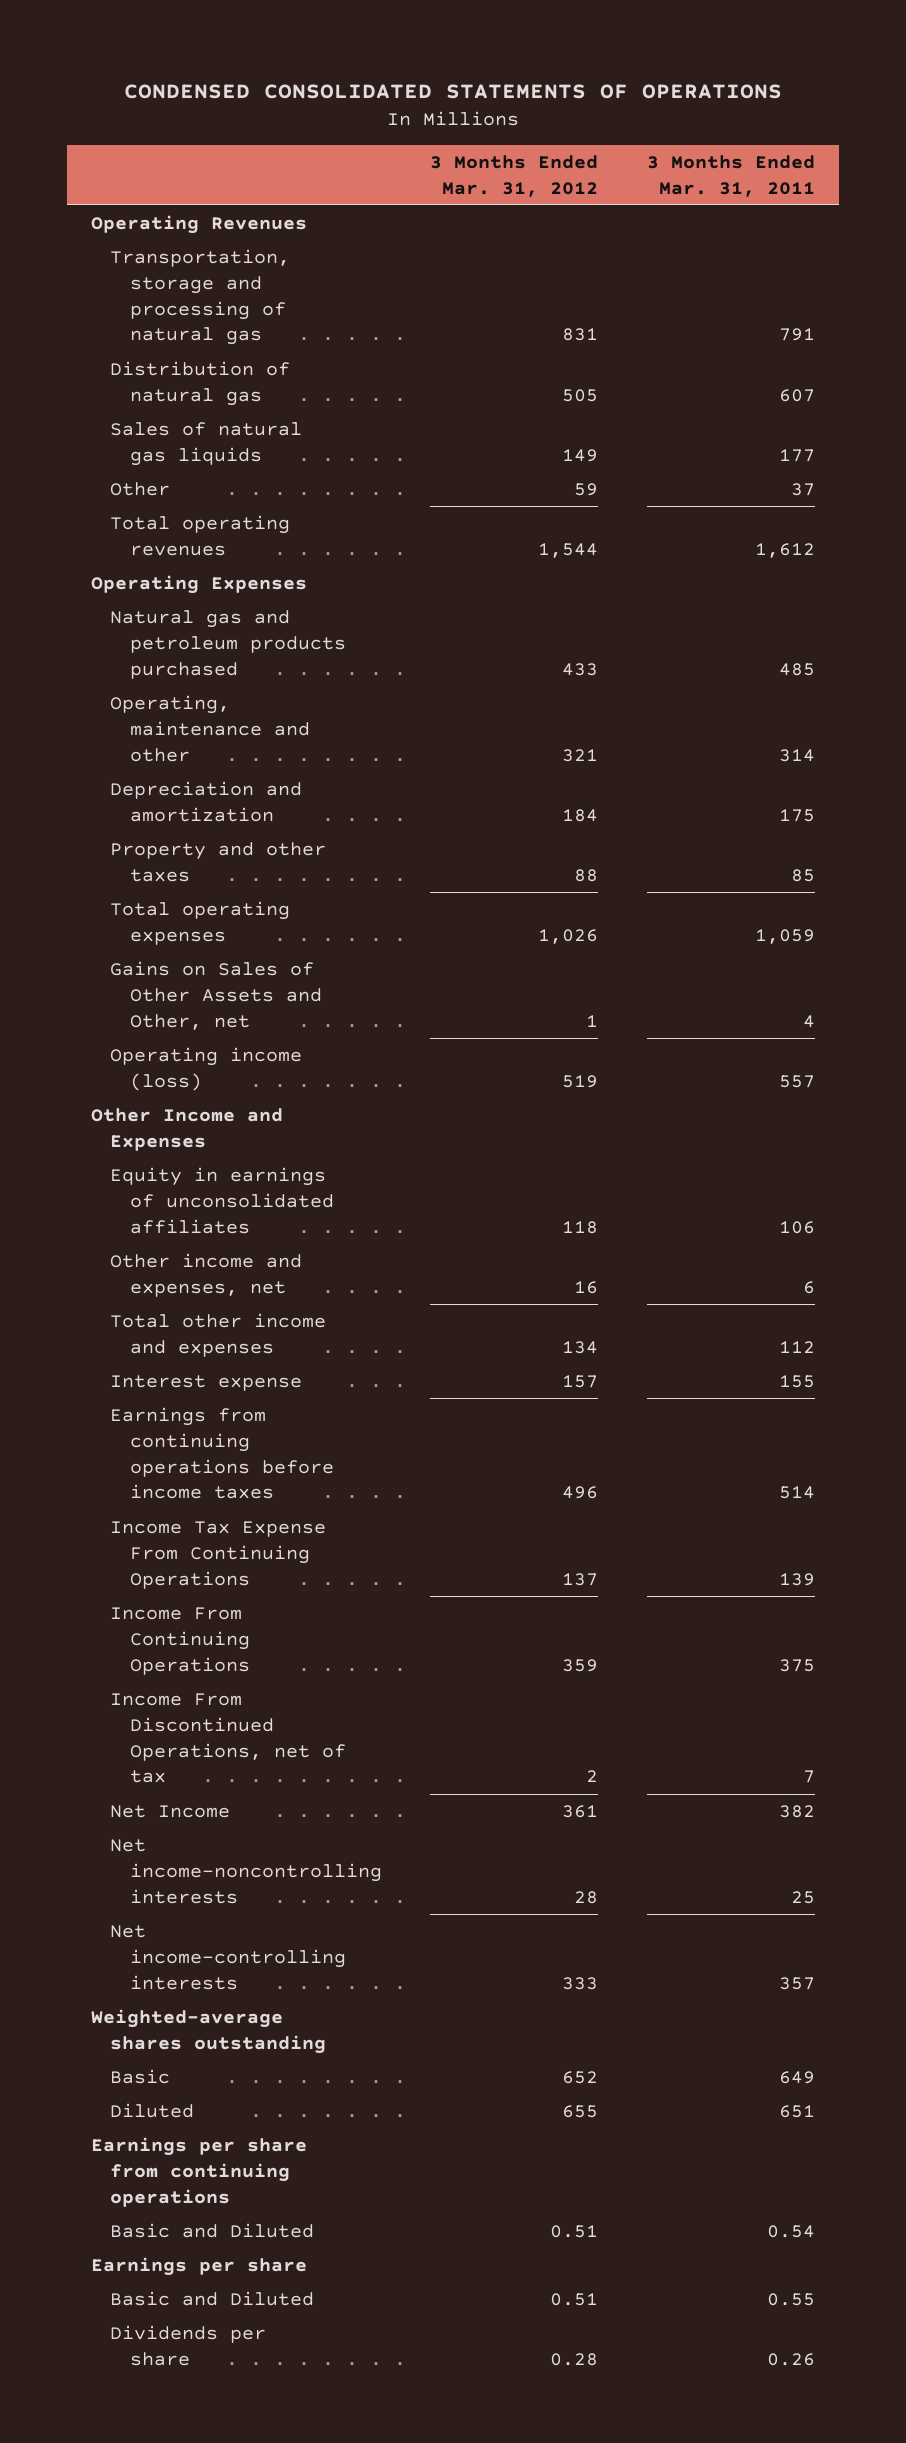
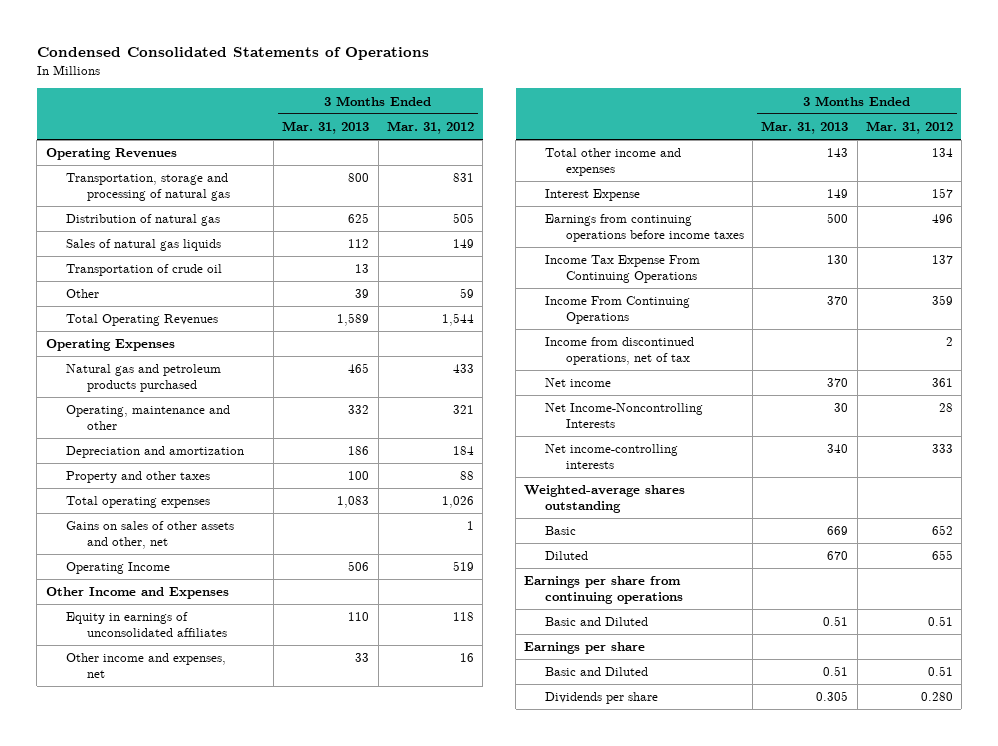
[124,83,783,99] CONDENSED CONSOLIDATED STATEMENTS OF OPERATIONS -> [36,47,429,61] Condensed Consolidated Statements of Operations
[647,154,816,197] 3 Months Ended Mar. 31, 2011 -> none
none -> [282,121,370,135] Mar. 31, 2013
none -> [66,264,223,277] Transportation of crude oil
[110,515,291,556] Total operating revenues -> [66,314,219,327] Total Operating Revenues
[110,961,322,1030] Gains on Sales of Other Assets and Other, net -> [66,521,235,549] Gains on sales of other assets and other, net
[110,1047,303,1091] Operating income (loss) -> [66,562,171,575] Operating Income
[110,1375,303,1392] Interest expense -> [545,189,641,202] Interest Expense
[110,1693,346,1784] Income From Discontinued Operations, net of tax -> [545,337,695,365] Income from discontinued operations, net of tax
[110,1805,231,1819] Net Income -> [545,378,612,388] Net income
[110,1839,382,1904] Net income-noncontrolling interests -> [545,403,704,428] Net Income-Noncontrolling Interests
[550,2352,599,2366] 0.28 -> [920,692,953,702] 0.280

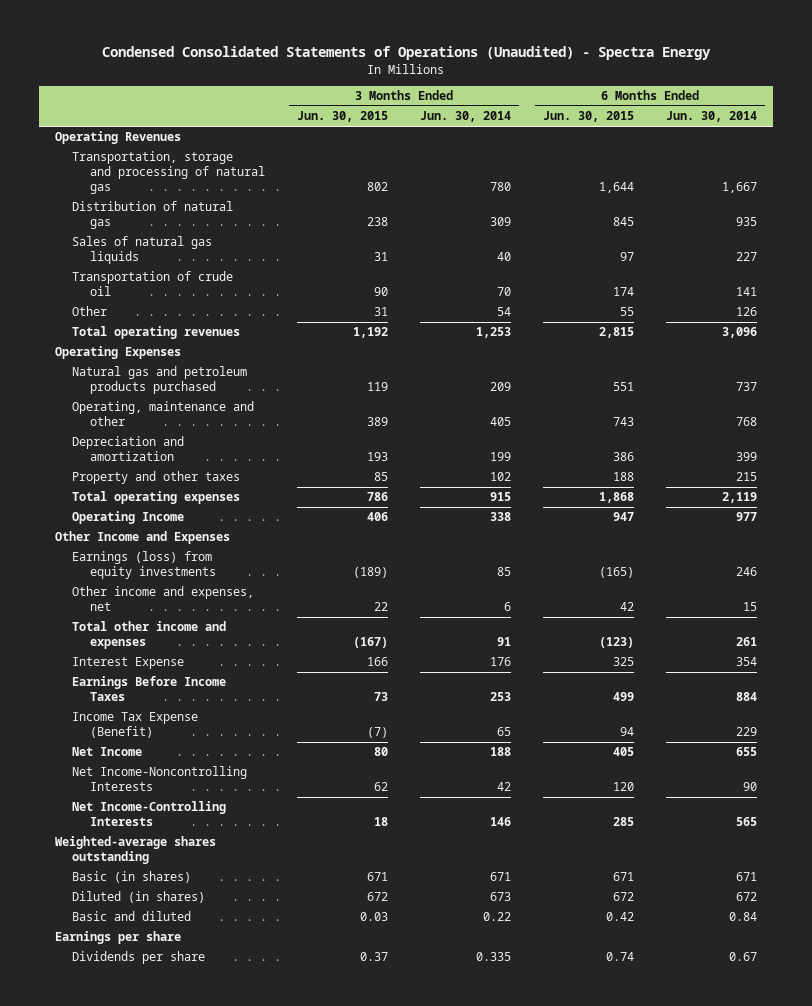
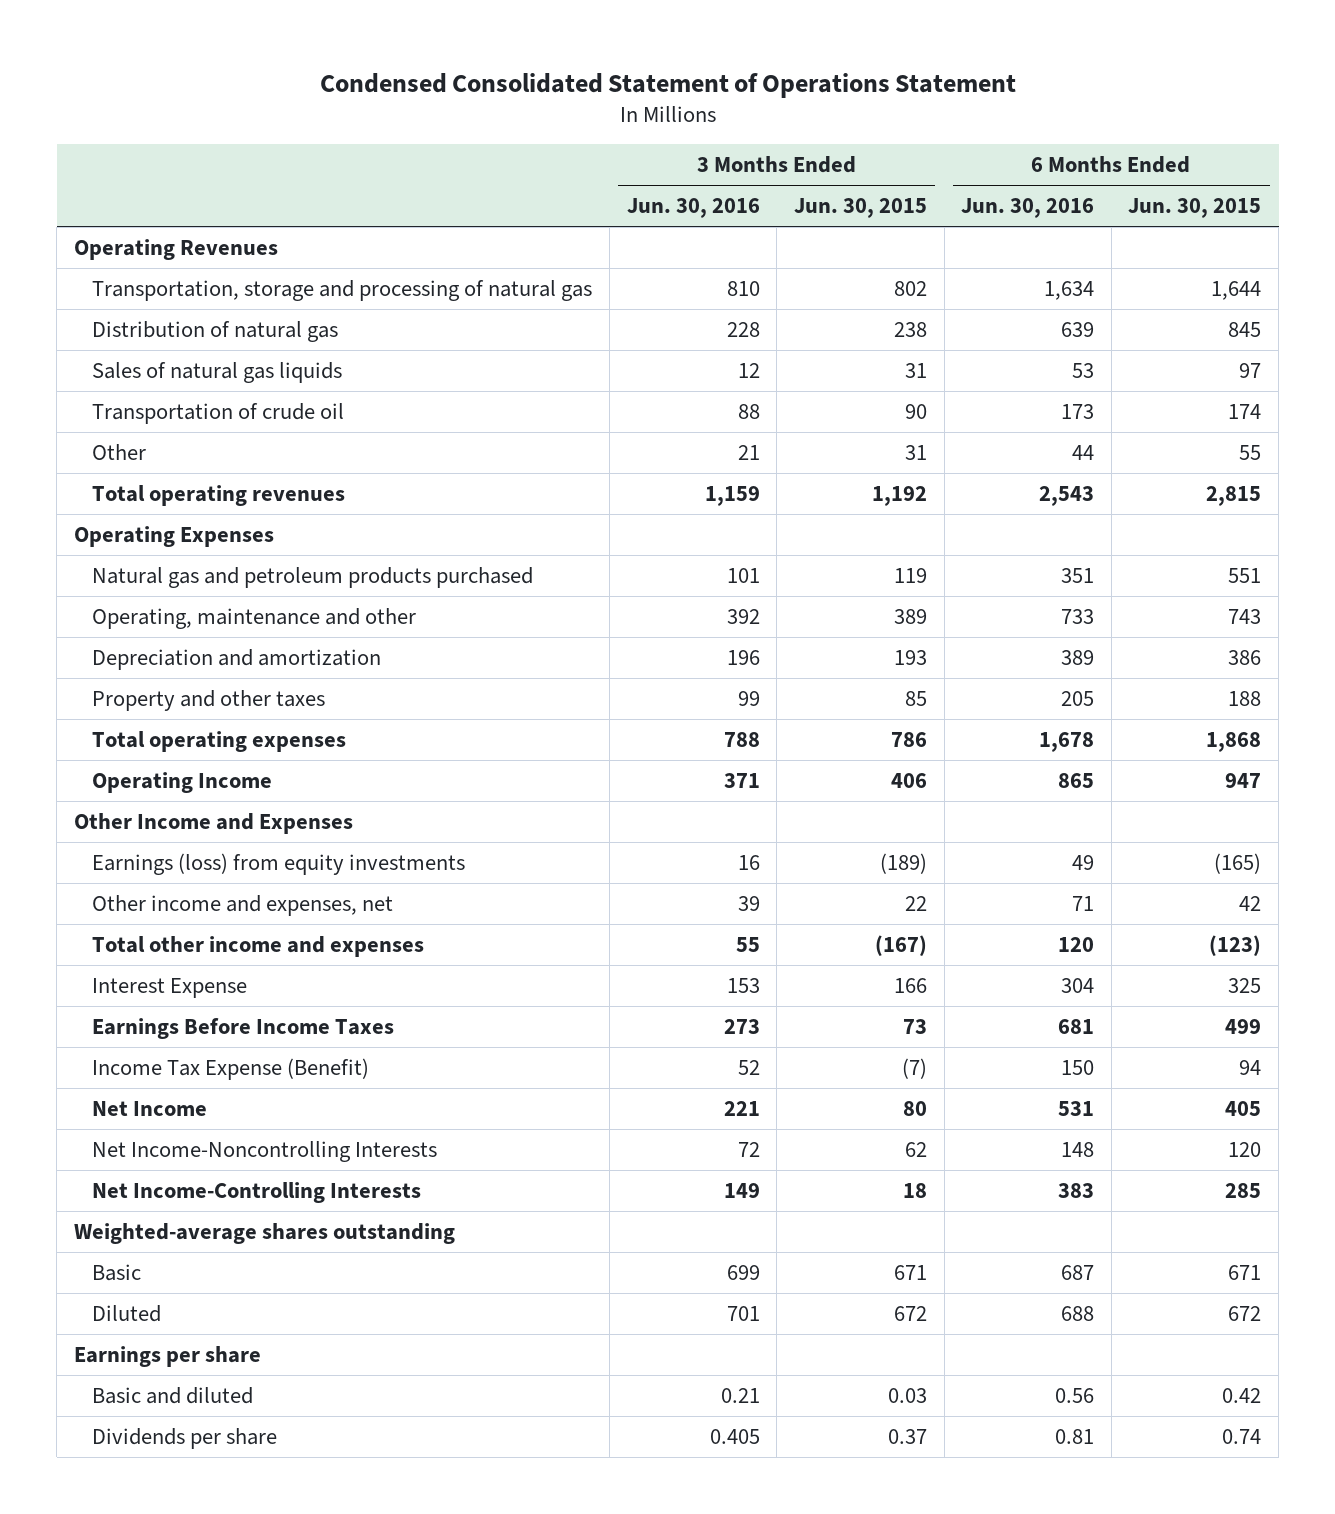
[101,46,711,61] Condensed Consolidated Statements of Operations (Unaudited) - Spectra Energy -> [319,72,1016,98] Condensed Consolidated Statement of Operations Statement
[419,111,511,123] Jun. 30, 2014 -> none
[665,111,757,123] Jun. 30, 2014 -> none
none -> [626,198,760,219] Jun. 30, 2016
none -> [961,198,1095,219] Jun. 30, 2016
[72,871,192,884] Basic (in shares) -> [92,1263,142,1281] Basic
[72,891,206,904] Diluted (in shares) -> [92,1304,162,1322] Diluted
[72,911,192,922] Basic and diluted -> [92,1386,254,1404] Basic and diluted

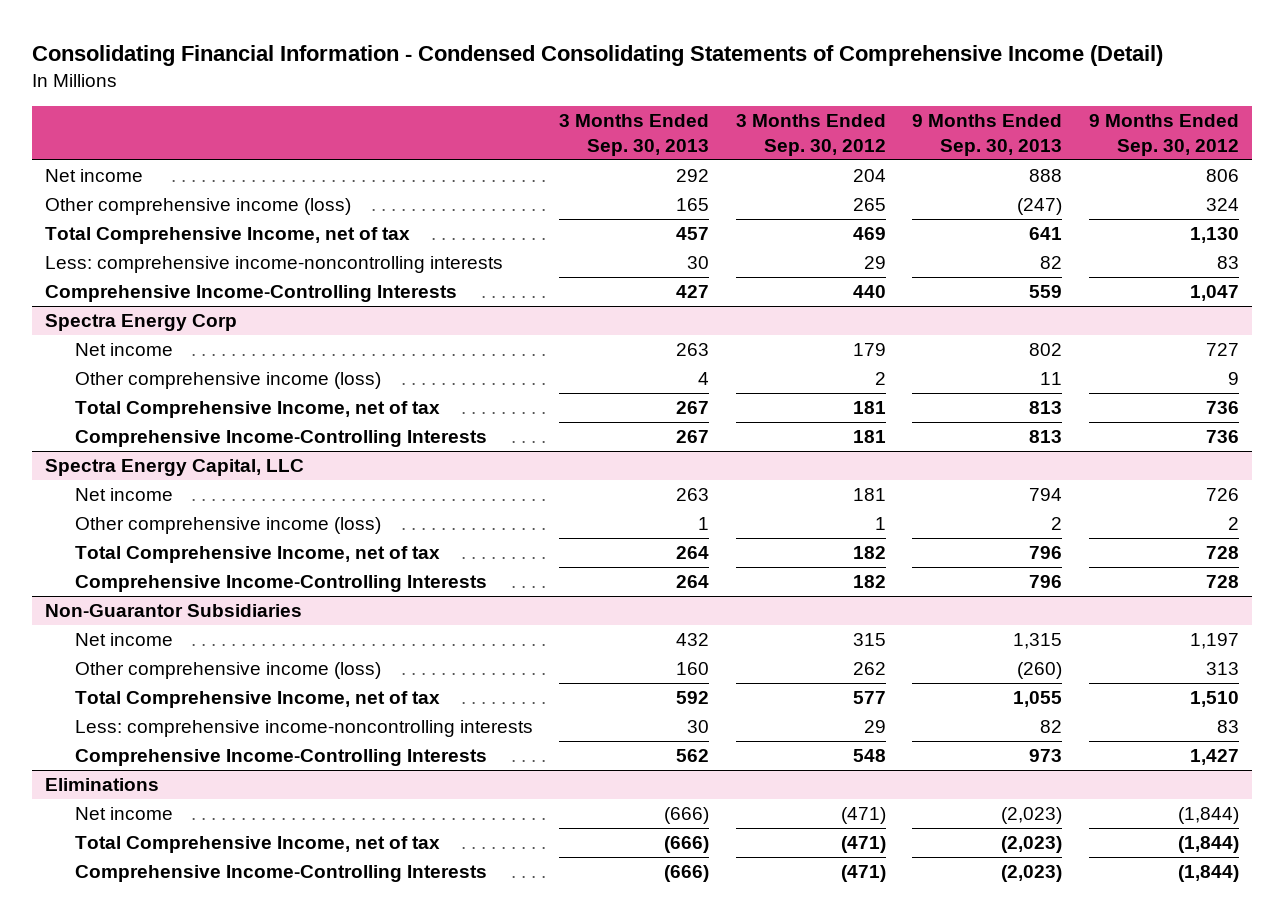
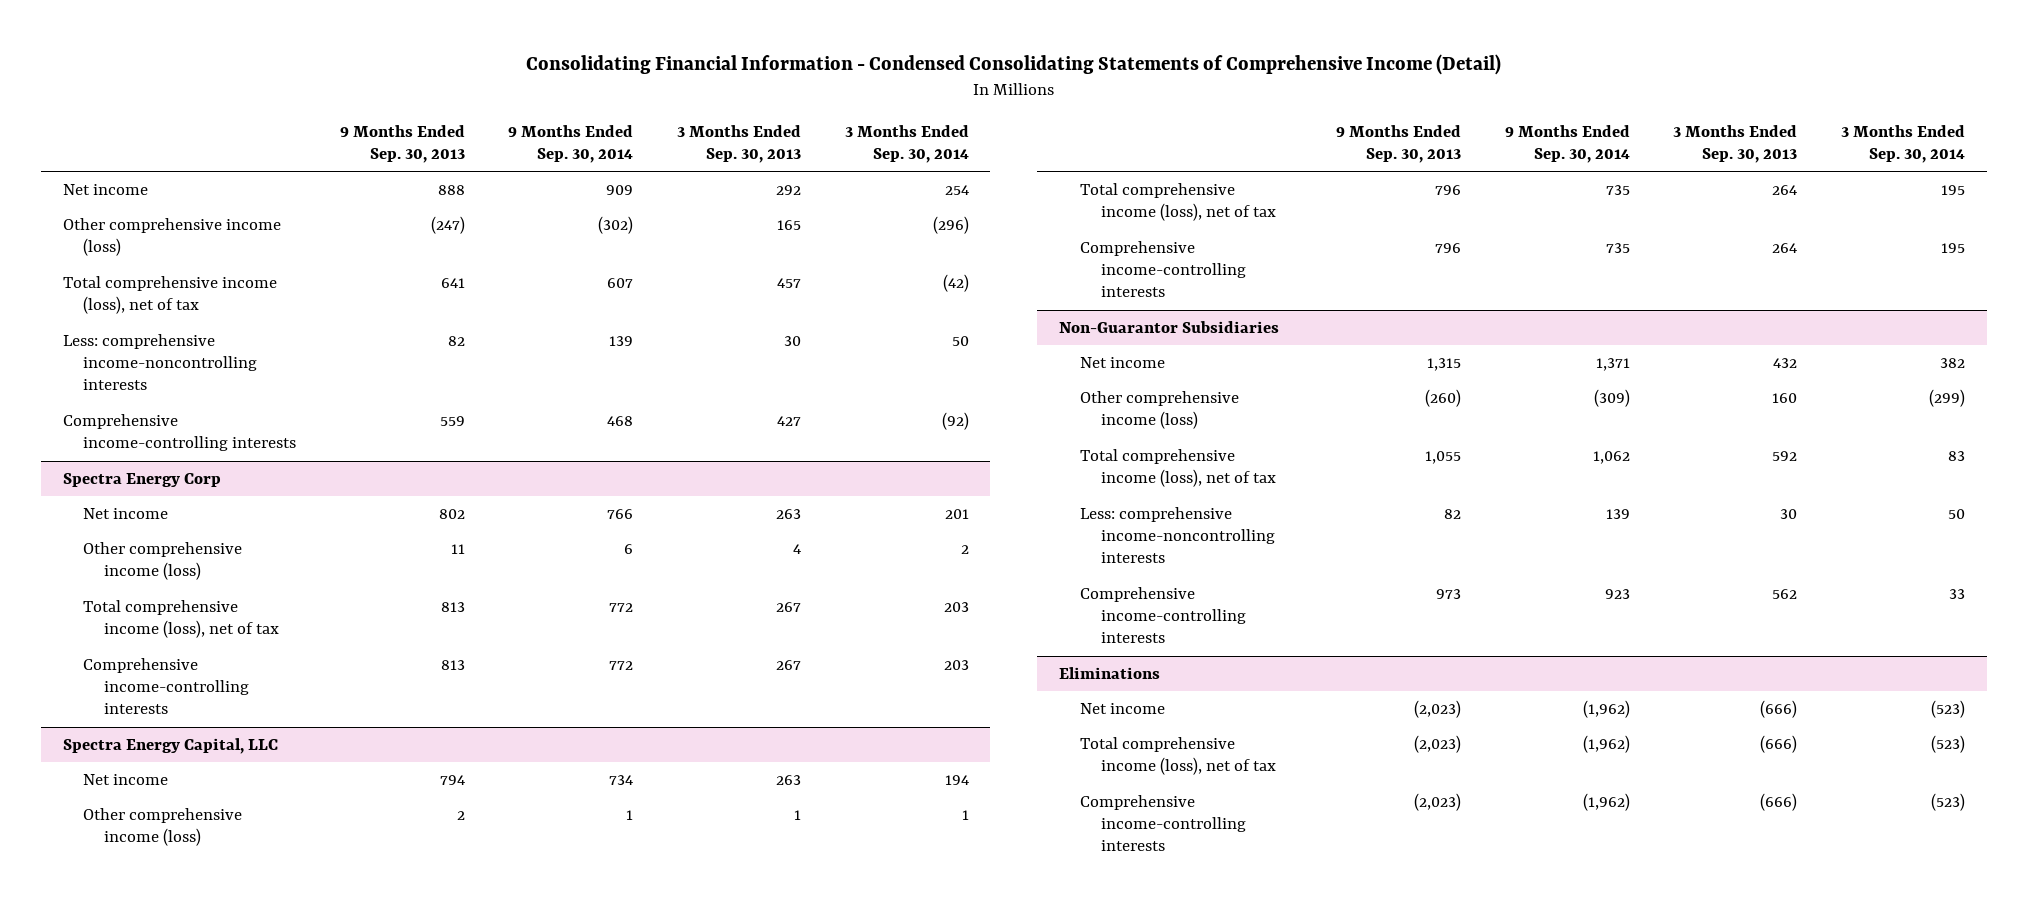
[735,114,886,156] 3 Months Ended Sep. 30, 2012 -> none
[1088,114,1239,156] 9 Months Ended Sep. 30, 2012 -> none
none -> [508,124,634,164] 9 Months Ended Sep. 30, 2014
none -> [844,124,969,164] 3 Months Ended Sep. 30, 2014
[44,227,410,245] Total Comprehensive Income, net of tax -> [62,276,277,315] Total comprehensive income (loss), net of tax
[44,285,457,303] Comprehensive Income-Controlling Interests -> [62,414,297,452] Comprehensive income-controlling interests
[74,401,440,419] Total Comprehensive Income, net of tax -> [83,600,280,639] Total comprehensive income (loss), net of tax
[74,430,487,448] Comprehensive Income-Controlling Interests -> [83,658,250,715] Comprehensive income-controlling interests
[74,546,440,564] Total Comprehensive Income, net of tax -> [1079,183,1276,222] Total comprehensive income (loss), net of tax
[74,575,487,593] Comprehensive Income-Controlling Interests -> [1079,241,1246,298] Comprehensive income-controlling interests
[74,691,440,709] Total Comprehensive Income, net of tax -> [1079,449,1276,488] Total comprehensive income (loss), net of tax
[74,749,487,767] Comprehensive Income-Controlling Interests -> [1079,587,1246,644] Comprehensive income-controlling interests
[74,836,440,854] Total Comprehensive Income, net of tax -> [1079,737,1276,776] Total comprehensive income (loss), net of tax
[74,865,487,883] Comprehensive Income-Controlling Interests -> [1079,795,1246,852] Comprehensive income-controlling interests

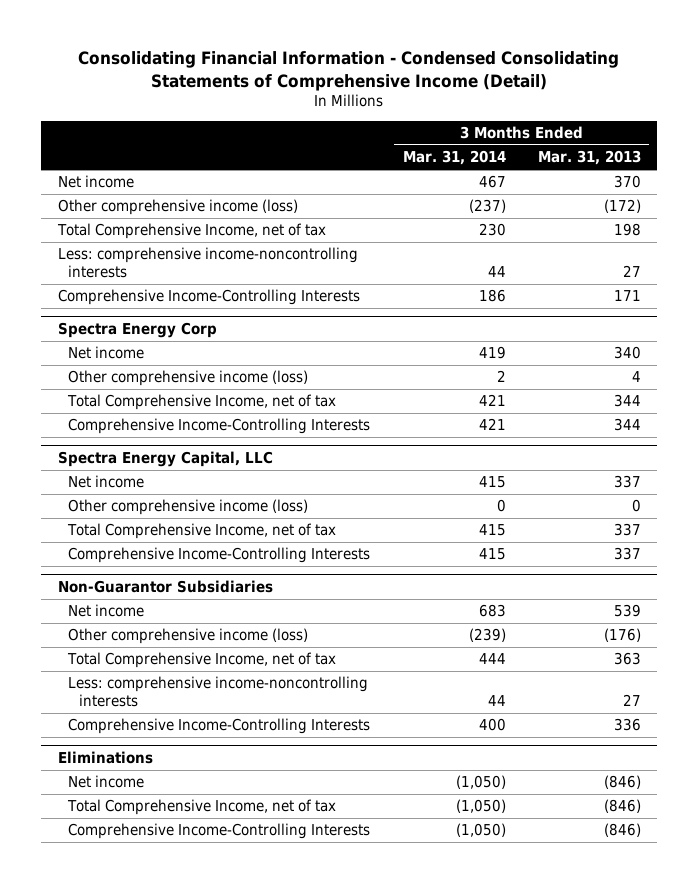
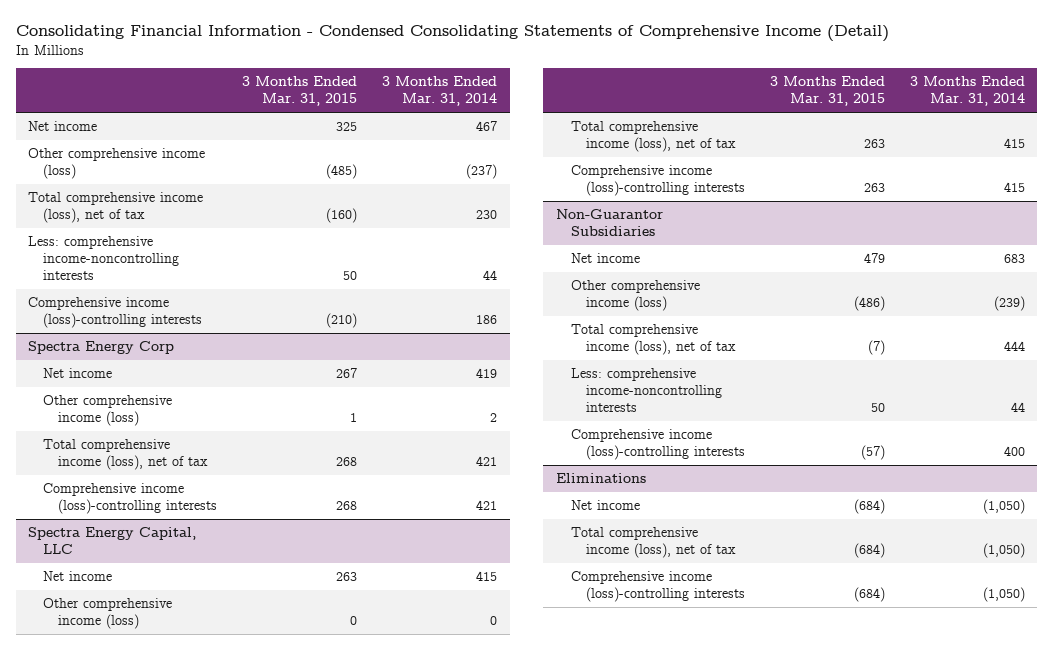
[538,150,642,166] Mar. 31, 2013 -> none
none -> [242,76,358,107] 3 Months Ended Mar. 31, 2015
[56,223,326,240] Total Comprehensive Income, net of tax -> [28,192,204,224] Total comprehensive income (loss), net of tax
[57,289,360,306] Comprehensive Income-Controlling Interests -> [28,297,203,329] Comprehensive income (loss)-controlling interests
[67,394,337,411] Total Comprehensive Income, net of tax -> [43,439,209,471] Total comprehensive income (loss), net of tax
[68,418,371,435] Comprehensive Income-Controlling Interests -> [43,483,218,515] Comprehensive income (loss)-controlling interests
[67,523,337,540] Total Comprehensive Income, net of tax -> [570,121,736,153] Total comprehensive income (loss), net of tax
[68,547,371,564] Comprehensive Income-Controlling Interests -> [570,165,745,197] Comprehensive income (loss)-controlling interests
[67,652,337,669] Total Comprehensive Income, net of tax -> [570,324,736,356] Total comprehensive income (loss), net of tax
[68,718,371,735] Comprehensive Income-Controlling Interests -> [570,429,745,461] Comprehensive income (loss)-controlling interests
[67,799,337,816] Total Comprehensive Income, net of tax -> [570,527,736,559] Total comprehensive income (loss), net of tax
[68,823,371,840] Comprehensive Income-Controlling Interests -> [570,571,745,603] Comprehensive income (loss)-controlling interests

